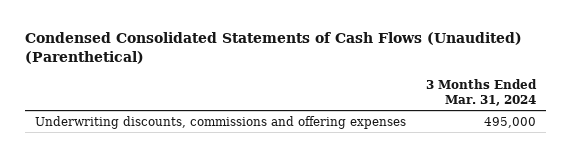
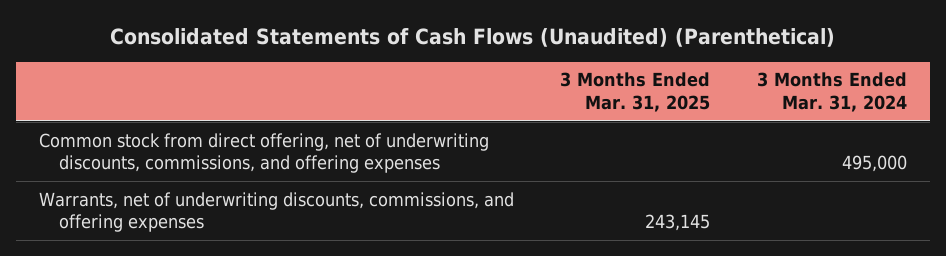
[25,32,523,64] Condensed Consolidated Statements of Cash Flows (Unaudited) (Parenthetical) -> [110,27,836,47] Consolidated Statements of Cash Flows (Unaudited) (Parenthetical)
none -> [560,72,711,113] 3 Months Ended Mar. 31, 2025
[34,115,406,129] Underwriting discounts, commissions and offering expenses -> [39,132,490,174] Common stock from direct offering, net of underwriting discounts, commissions, and offering expenses
none -> [39,191,515,233] Warrants, net of underwriting discounts, commissions, and offering expenses

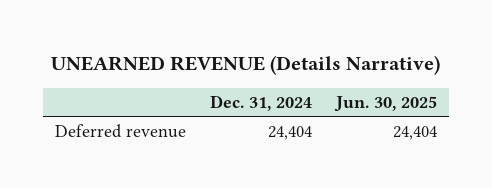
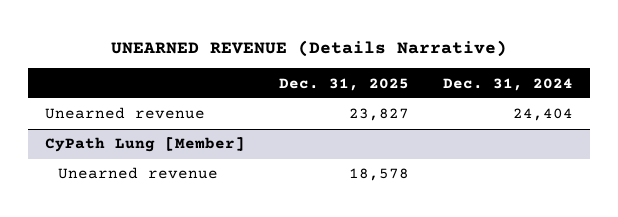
[333,95,437,112] Jun. 30, 2025 -> none
none -> [279,77,410,91] Dec. 31, 2025
[54,123,186,138] Deferred revenue -> [45,107,206,120] Unearned revenue
none -> [45,137,246,153] CyPath Lung [Member]
none -> [57,167,218,180] Unearned revenue

